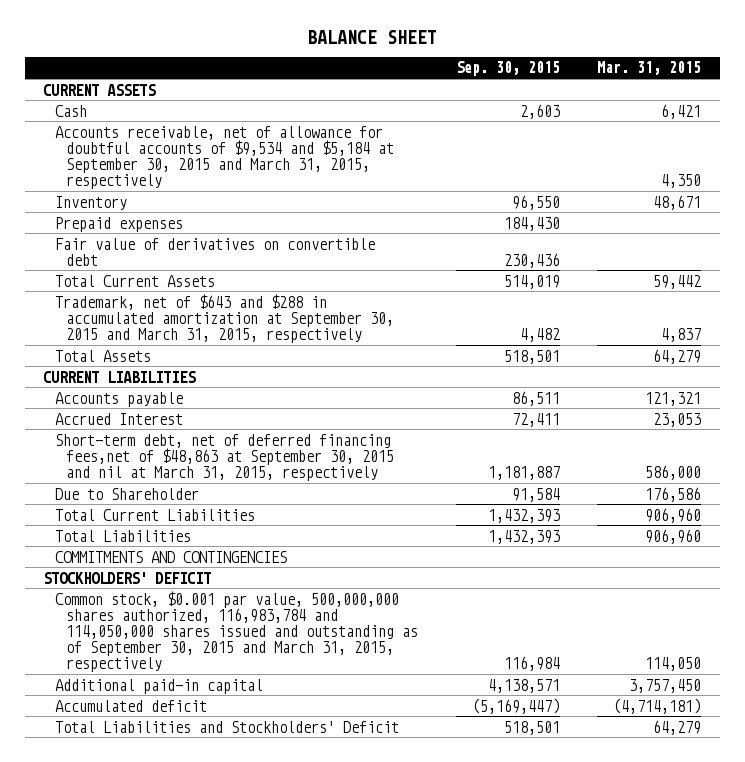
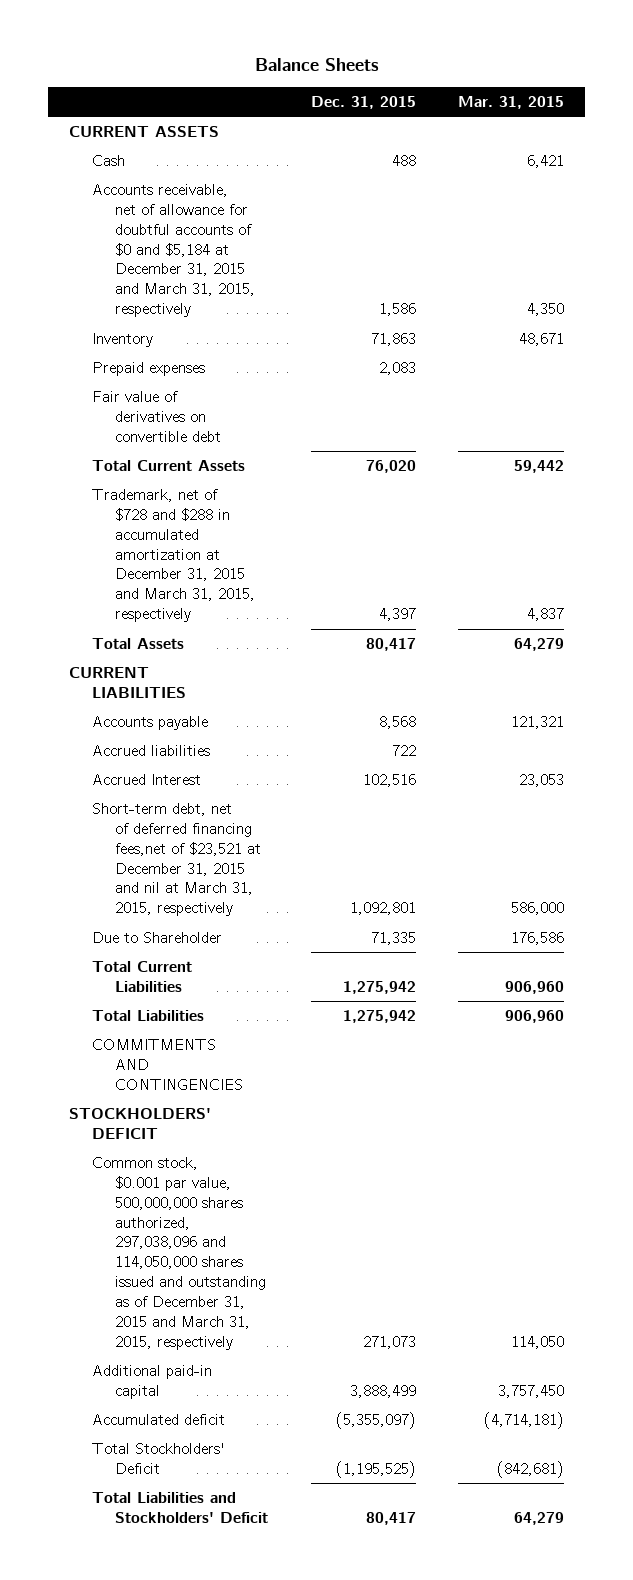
[307,30,438,45] BALANCE SHEET -> [254,58,379,72] Balance Sheets
[455,61,560,77] Sep. 30, 2015 -> none
none -> [310,95,416,109] Dec. 31, 2015
[54,125,395,189] Accounts receivable, net of allowance for doubtful accounts of $9,534 and $5,184 at September 30, 2015 and March 31, 2015, respectively -> [92,183,256,318] Accounts receivable, net of allowance for doubtful accounts of $0 and $5,184 at December 31, 2015 and March 31, 2015, respectively
[54,293,395,343] Trademark, net of $643 and $288 in accumulated amortization at September 30, 2015 and March 31, 2015, respectively -> [92,488,256,623] Trademark, net of $728 and $288 in accumulated amortization at December 31, 2015 and March 31, 2015, respectively
none -> [92,744,211,756] Accrued liabilities
[54,433,395,481] Short-term debt, net of deferred financing fees,net of $48,863 at September 30, 2015 and nil at March 31, 2015, respectively -> [92,802,262,917] Short-term debt, net of deferred financing fees,net of $23,521 at December 31, 2015 and nil at March 31, 2015, respectively
[54,590,419,672] Common stock, $0.001 par value, 500,000,000 shares authorized, 116,983,784 and 114,050,000 shares issued and outstanding as of September 30, 2015 and March 31, 2015, respectively -> [92,1156,267,1350] Common stock, $0.001 par value, 500,000,000 shares authorized, 297,038,096 and 114,050,000 shares issued and outstanding as of December 31, 2015 and March 31, 2015, respectively
none -> [92,1442,226,1474] Total Stockholders' Deficit

